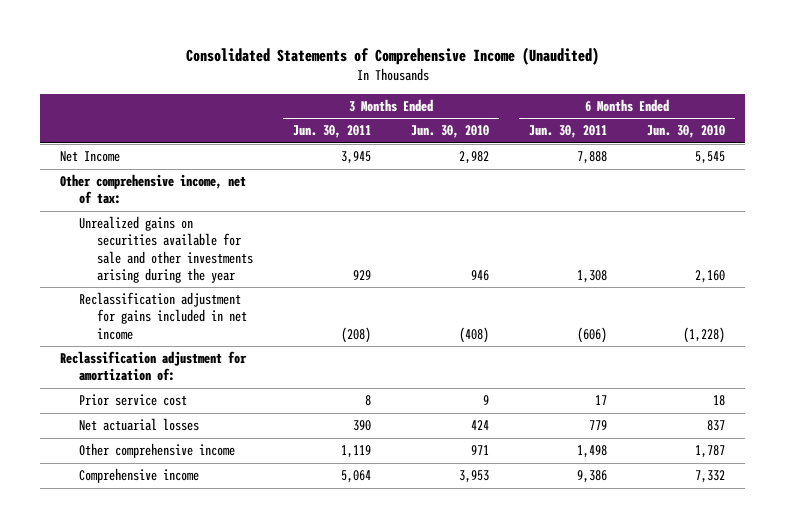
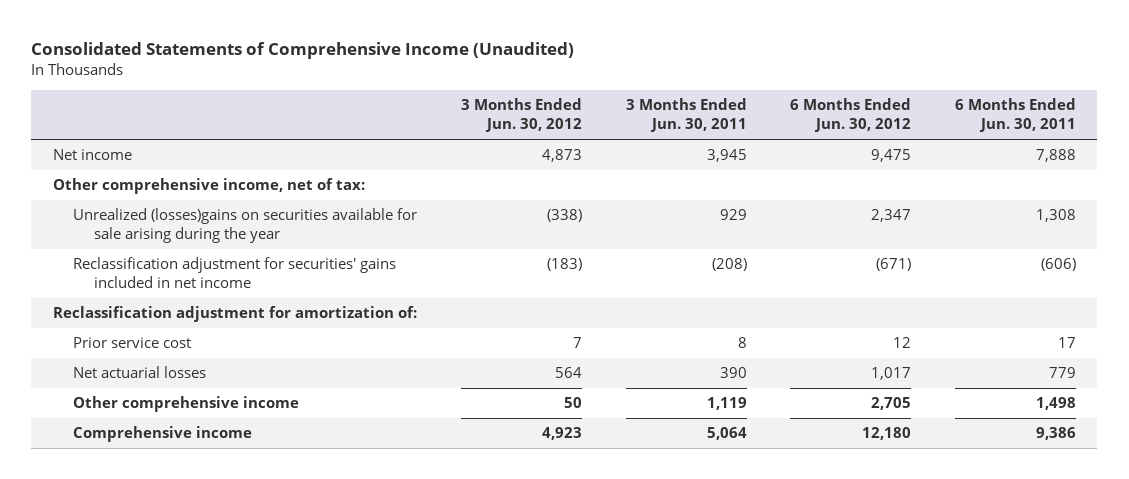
[411,125,490,139] Jun. 30, 2010 -> none
[647,125,726,139] Jun. 30, 2010 -> none
none -> [460,98,582,133] 3 Months Ended Jun. 30, 2012
none -> [790,98,912,133] 6 Months Ended Jun. 30, 2012
[60,151,121,163] Net Income -> [53,149,133,161] Net income
[78,216,253,283] Unrealized gains on securities available for sale and other investments arising during the year -> [73,208,418,244] Unrealized (losses)gains on securities available for sale arising during the year
[78,292,247,340] Reclassification adjustment for gains included in net income -> [73,257,397,289] Reclassification adjustment for securities' gains included in net income

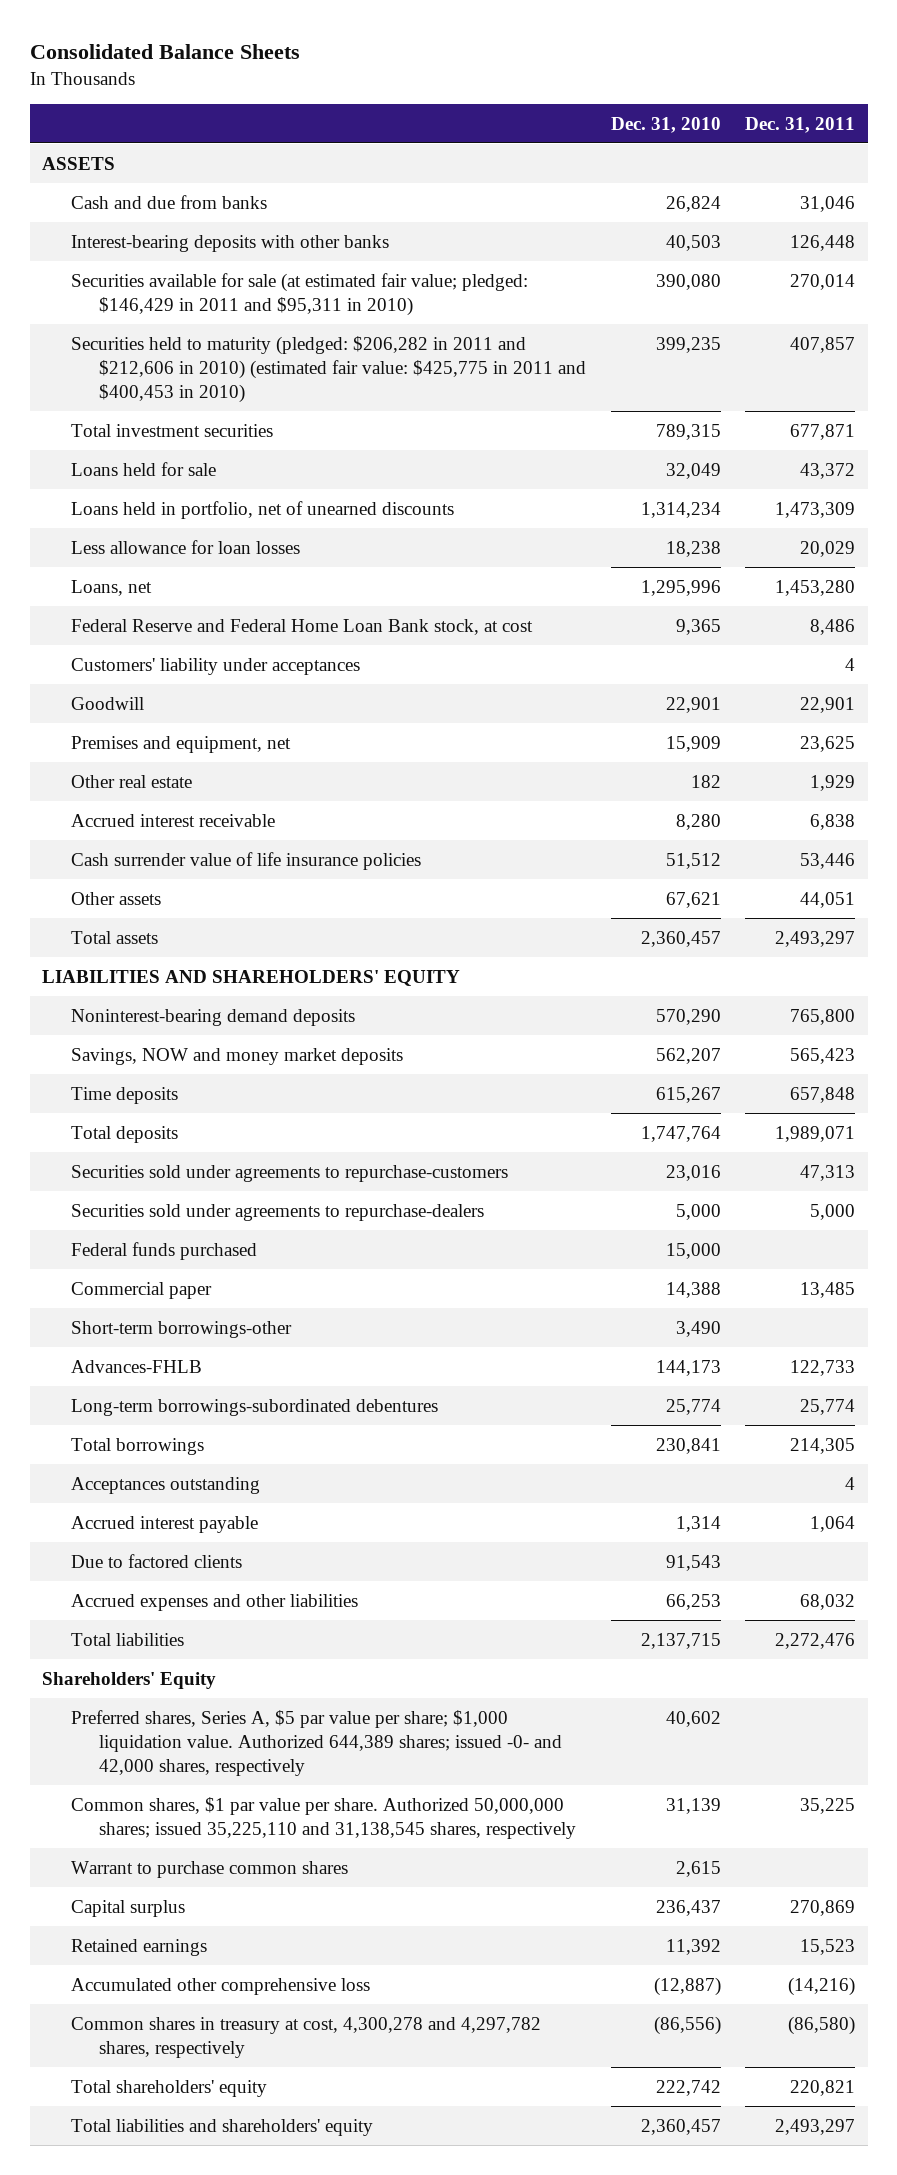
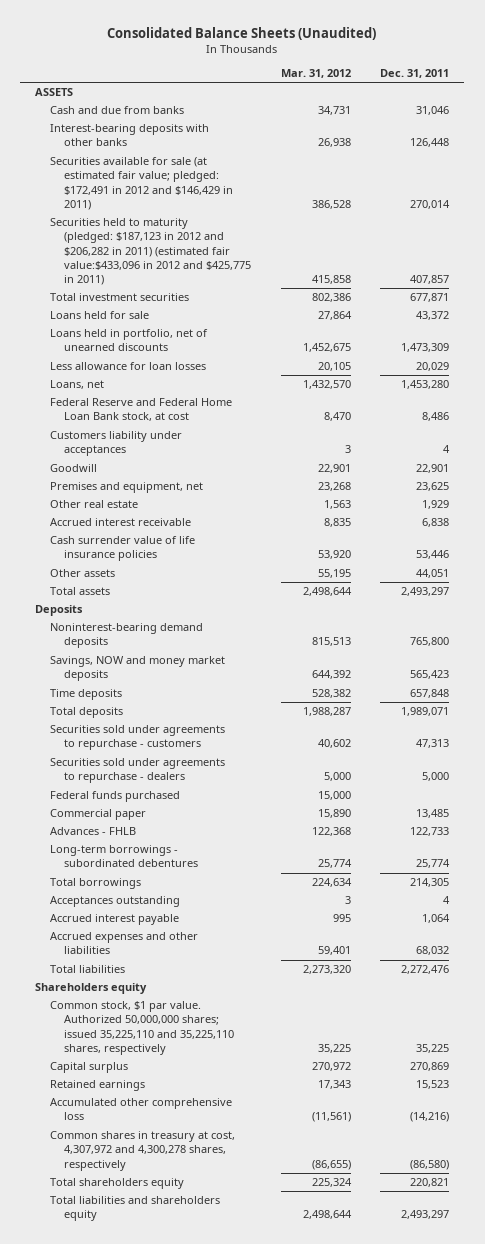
[29,44,300,60] Consolidated Balance Sheets -> [107,26,377,40] Consolidated Balance Sheets (Unaudited)
[610,116,721,133] Dec. 31, 2010 -> none
none -> [280,69,351,79] Mar. 31, 2012
[70,272,528,316] Securities available for sale (at estimated fair value; pledged: $146,429 in 2011 and $95,311 in 2010) -> [49,157,234,210] Securities available for sale (at estimated fair value; pledged: $172,491 in 2012 and $146,429 in 2011)
[70,335,587,404] Securities held to maturity (pledged: $206,282 in 2011 and $212,606 in 2010) (estimated fair value: $425,775 in 2011 and $400,453 in 2010) -> [49,218,252,286] Securities held to maturity (pledged: $187,123 in 2012 and $206,282 in 2011) (estimated fair value:$433,096 in 2012 and $425,775 in 2011)
[70,657,360,675] Customers' liability under acceptances -> [49,431,182,457] Customers liability under acceptances
[41,969,460,986] LIABILITIES AND SHAREHOLDERS' EQUITY -> none
none -> [35,605,84,617] Deposits
[70,1164,508,1182] Securities sold under agreements to repurchase-customers -> [49,725,225,751] Securities sold under agreements to repurchase - customers
[70,1203,484,1221] Securities sold under agreements to repurchase-dealers -> [49,758,225,784] Securities sold under agreements to repurchase - dealers
[70,1320,292,1338] Short-term borrowings-other -> none
[70,1359,202,1373] Advances-FHLB -> [49,827,136,836] Advances - FHLB
[70,1398,438,1416] Long-term borrowings-subordinated debentures -> [49,845,199,868] Long-term borrowings - subordinated debentures
[70,1553,242,1568] Due to factored clients -> none
[70,1709,563,1777] Preferred shares, Series A, $5 par value per share; $1,000 liquidation value. Authorized 644,389 shares; issued -0- and 42,000 shares, respectively -> none
[70,1860,348,1878] Warrant to purchase common shares -> none
[41,1671,216,1689] Shareholders' Equity -> [35,983,148,995] Shareholders equity
[70,1796,577,1839] Common shares, $1 par value per share. Authorized 50,000,000 shares; issued 35,225,110 and 31,138,545 shares, respectively -> [49,1001,235,1055] Common stock, $1 par value. Authorized 50,000,000 shares; issued 35,225,110 and 35,225,110 shares, respectively
[70,2016,541,2058] Common shares in treasury at cost, 4,300,278 and 4,297,782 shares, respectively -> [49,1131,235,1171] Common shares in treasury at cost, 4,307,972 and 4,300,278 shares, respectively
[70,2079,267,2097] Total shareholders' equity -> [49,1178,184,1190] Total shareholders equity
[70,2118,373,2136] Total liabilities and shareholders' equity -> [49,1196,220,1222] Total liabilities and shareholders equity

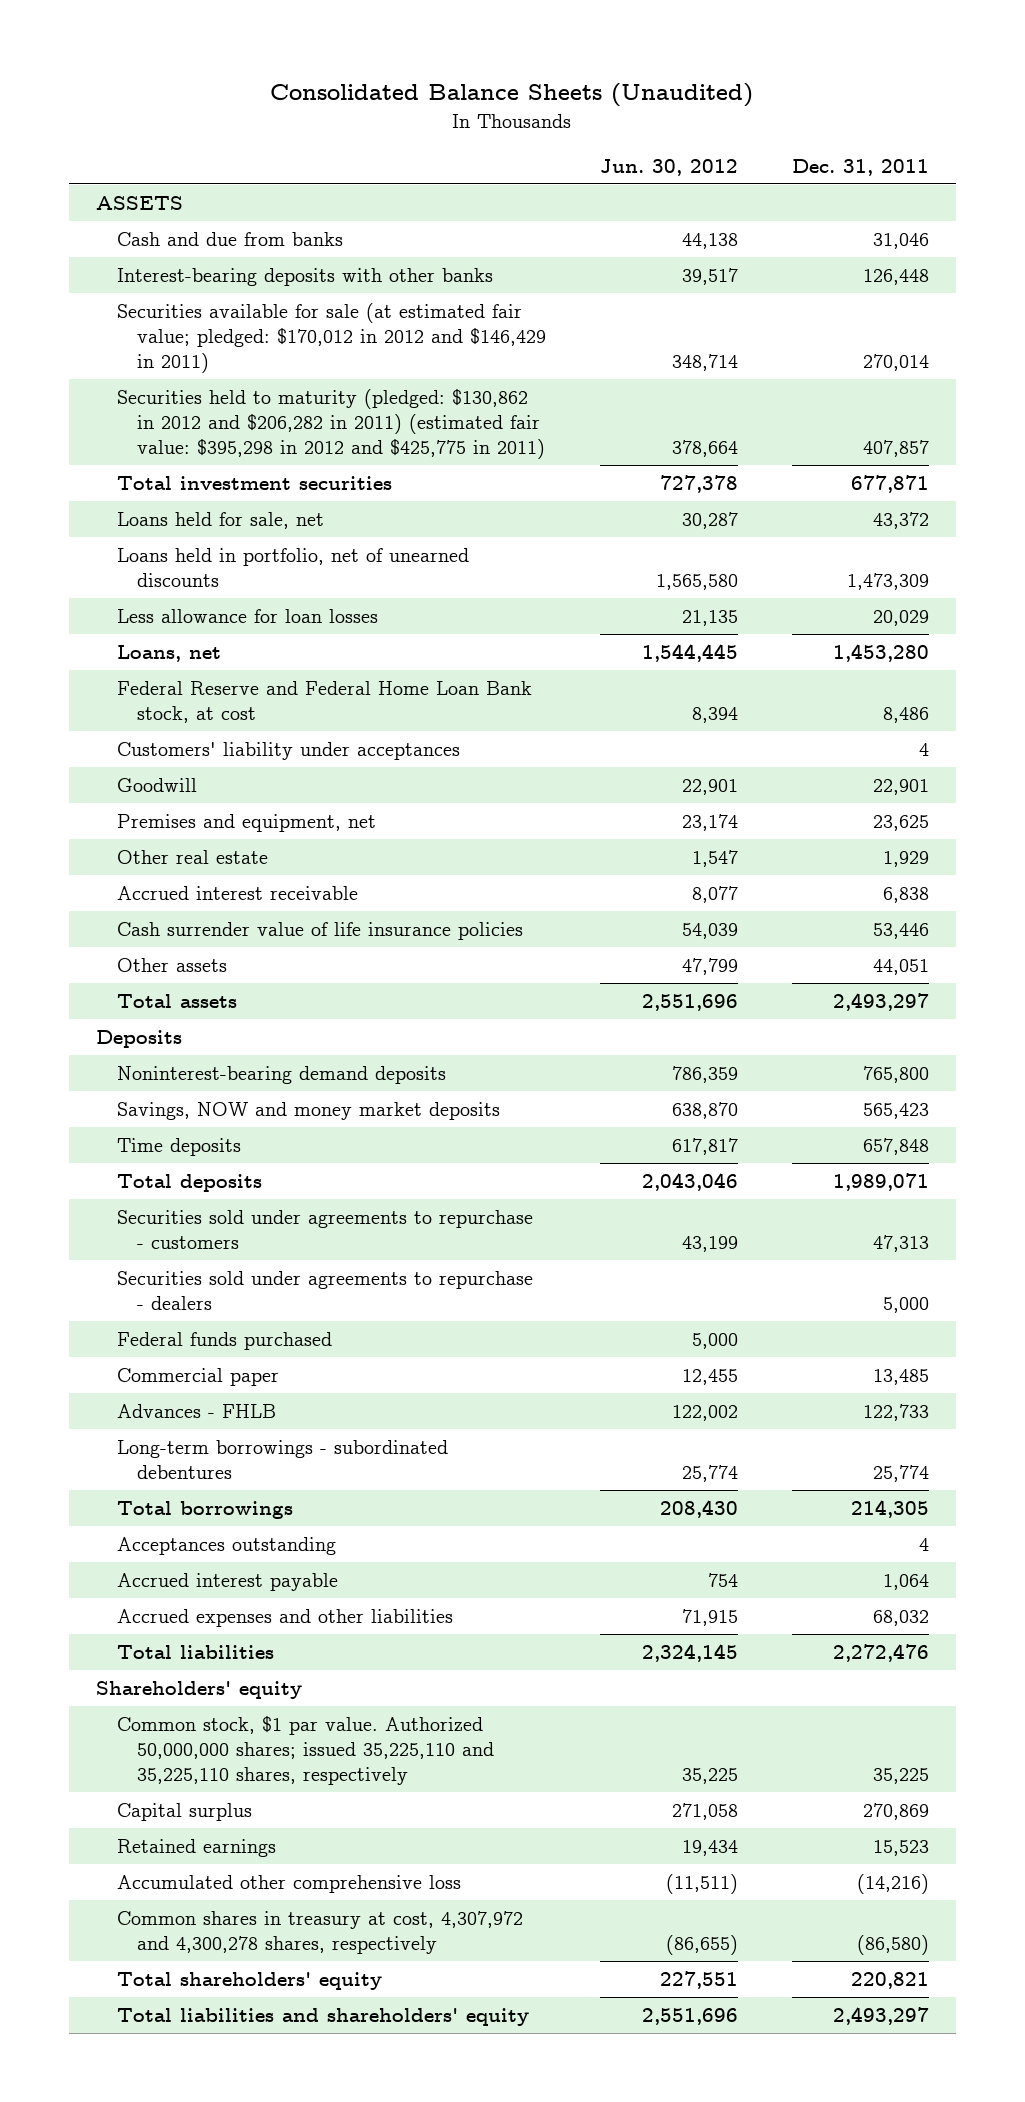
[280,69,351,79] Mar. 31, 2012 -> none
none -> [600,158,739,176] Jun. 30, 2012
[49,157,234,210] Securities available for sale (at estimated fair value; pledged: $172,491 in 2012 and $146,429 in 2011) -> [116,303,547,373] Securities available for sale (at estimated fair value; pledged: $170,012 in 2012 and $146,429 in 2011)
[49,218,252,286] Securities held to maturity (pledged: $187,123 in 2012 and $206,282 in 2011) (estimated fair value:$433,096 in 2012 and $425,775 in 2011) -> [116,389,546,459] Securities held to maturity (pledged: $130,862 in 2012 and $206,282 in 2011) (estimated fair value: $395,298 in 2012 and $425,775 in 2011)
[49,311,149,320] Loans held for sale -> [116,512,324,530] Loans held for sale, net
[49,431,182,457] Customers liability under acceptances -> [116,742,460,761] Customers' liability under acceptances
[35,983,148,995] Shareholders equity -> [95,1681,302,1700] Shareholders' equity
[49,1178,184,1190] Total shareholders equity -> [116,1972,382,1991] Total shareholders' equity
[49,1196,220,1222] Total liabilities and shareholders equity -> [116,2008,529,2027] Total liabilities and shareholders' equity

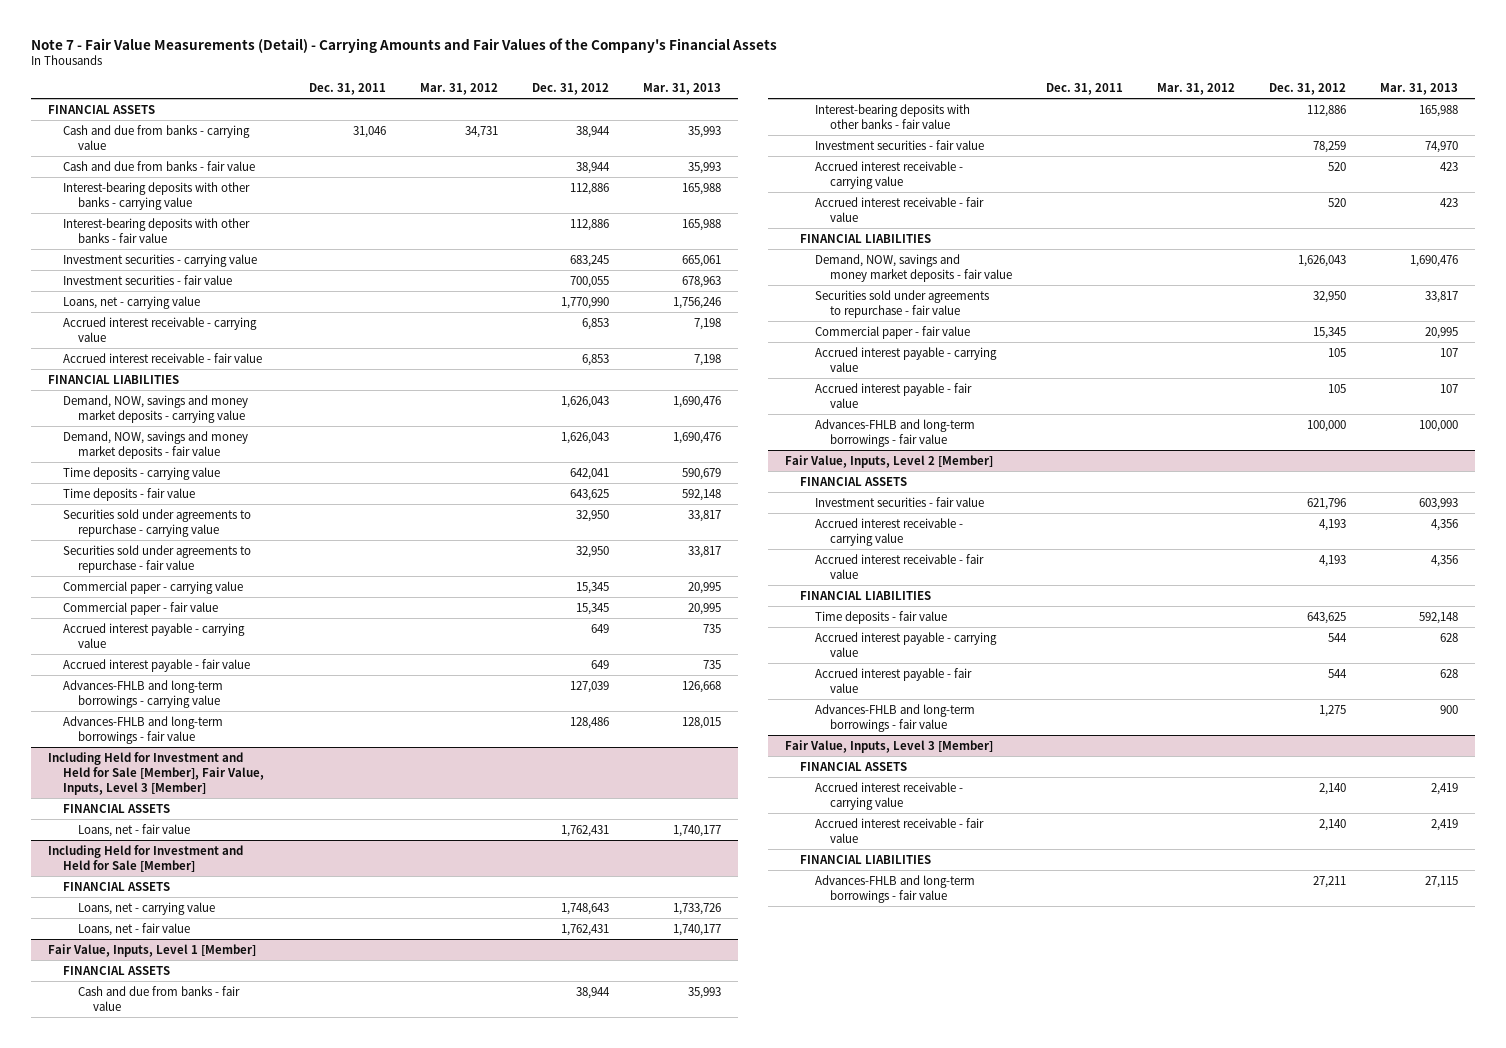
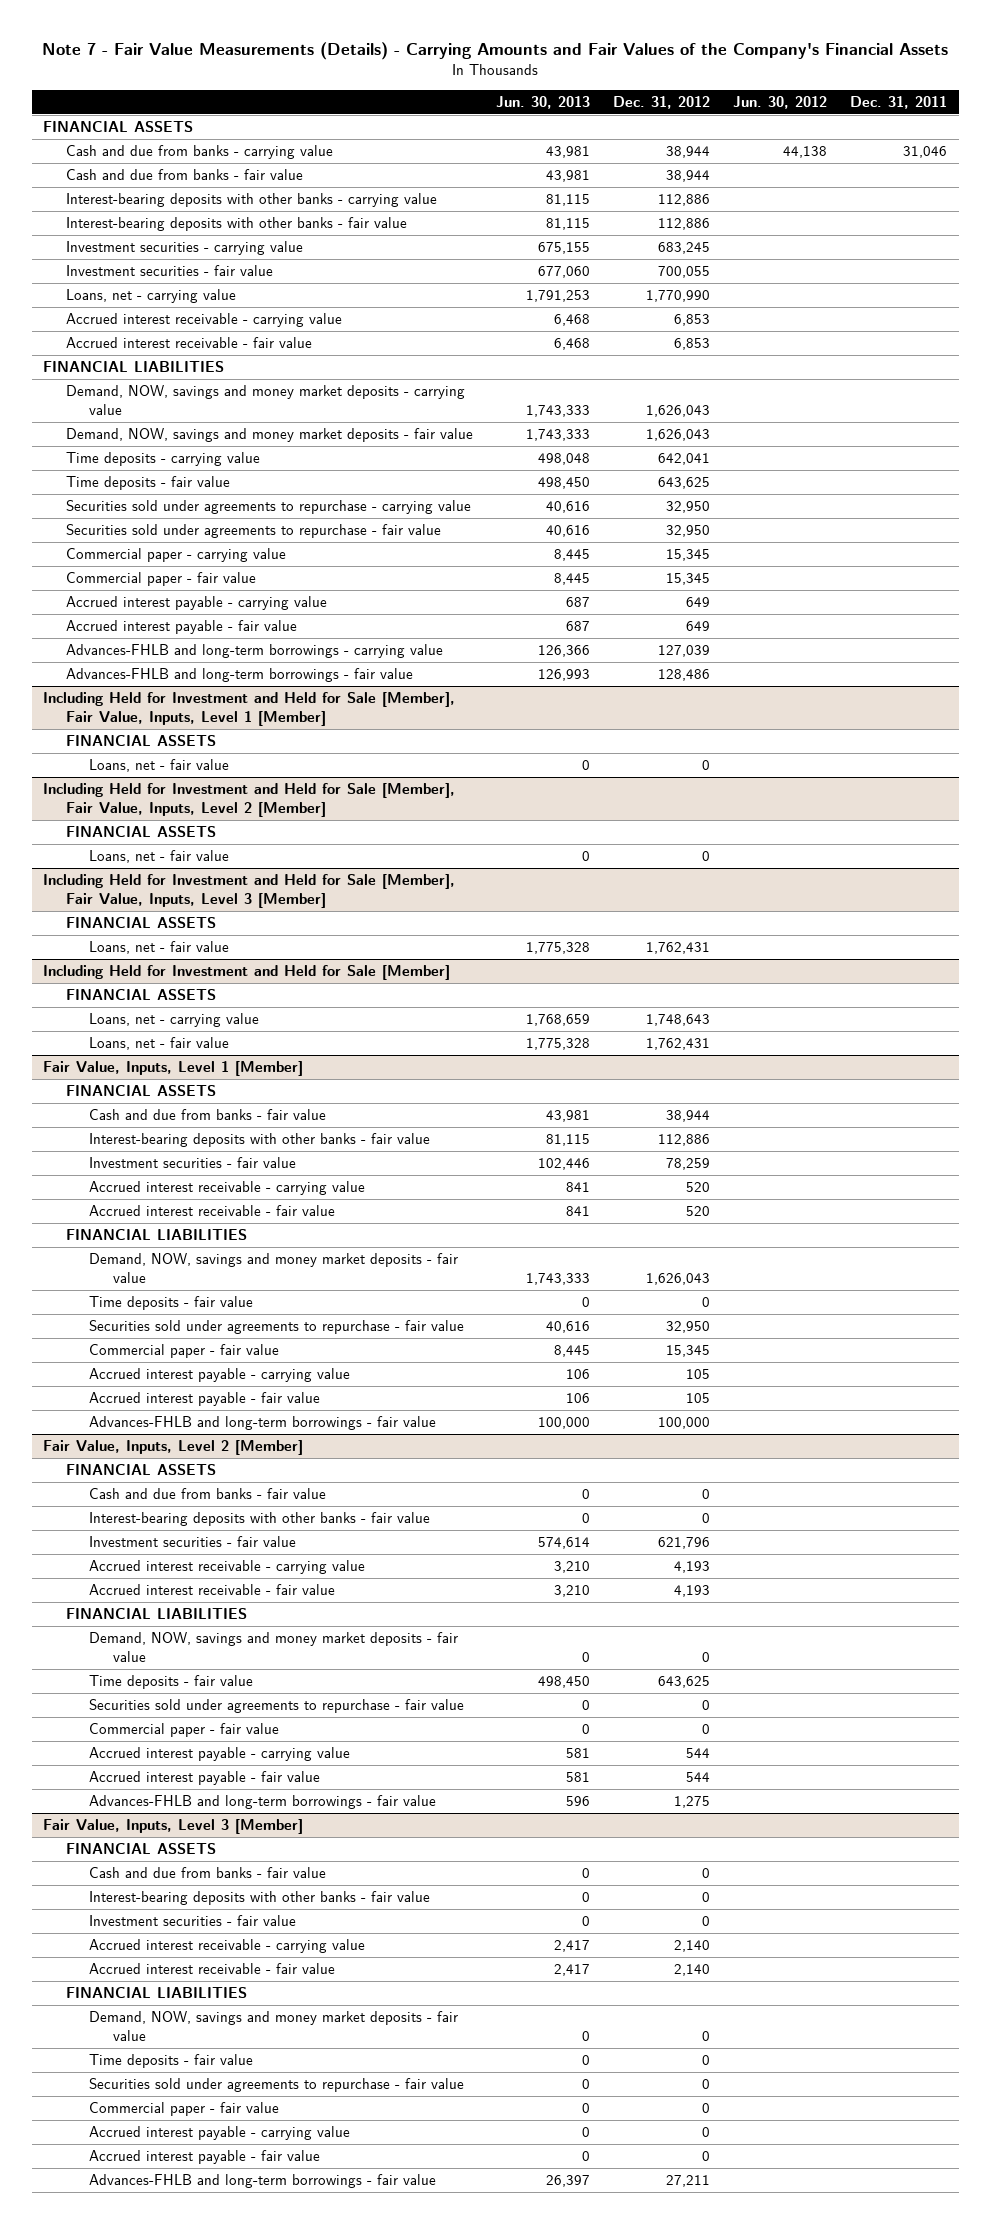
[31,37,778,53] Note 7 - Fair Value Measurements (Detail) - Carrying Amounts and Fair Values of the Company's Financial Assets -> [42,41,949,60] Note 7 - Fair Value Measurements (Details) - Carrying Amounts and Fair Values of the Company's Financial Assets
[420,83,499,96] Mar. 31, 2012 -> none
[643,83,722,96] Mar. 31, 2013 -> none
none -> [496,95,591,109] Jun. 30, 2013
none -> [733,95,828,109] Jun. 30, 2012
none -> [43,692,456,727] Including Held for Investment and Held for Sale [Member], Fair Value, Inputs, Level 1 [Member]
none -> [66,735,217,747] FINANCIAL ASSETS
none -> [89,759,230,773] Loans, net - fair value
none -> [43,783,456,818] Including Held for Investment and Held for Sale [Member], Fair Value, Inputs, Level 2 [Member]
none -> [66,826,217,838] FINANCIAL ASSETS
none -> [89,850,230,864] Loans, net - fair value
none -> [89,1296,254,1311] Time deposits - fair value
none -> [89,1488,327,1500] Cash and due from banks - fair value
none -> [89,1512,431,1527] Interest-bearing deposits with other banks - fair value
none -> [89,1632,459,1663] Demand, NOW, savings and money market deposits - fair value
none -> [89,1699,465,1714] Securities sold under agreements to repurchase - fair value
none -> [89,1723,280,1738] Commercial paper - fair value
none -> [89,1867,327,1879] Cash and due from banks - fair value
none -> [89,1891,431,1906] Interest-bearing deposits with other banks - fair value
none -> [89,1915,297,1927] Investment securities - fair value
none -> [89,2011,459,2042] Demand, NOW, savings and money market deposits - fair value
none -> [89,2054,254,2069] Time deposits - fair value
none -> [89,2078,465,2093] Securities sold under agreements to repurchase - fair value
none -> [89,2102,280,2117] Commercial paper - fair value
none -> [89,2126,351,2141] Accrued interest payable - carrying value
none -> [89,2150,321,2165] Accrued interest payable - fair value

